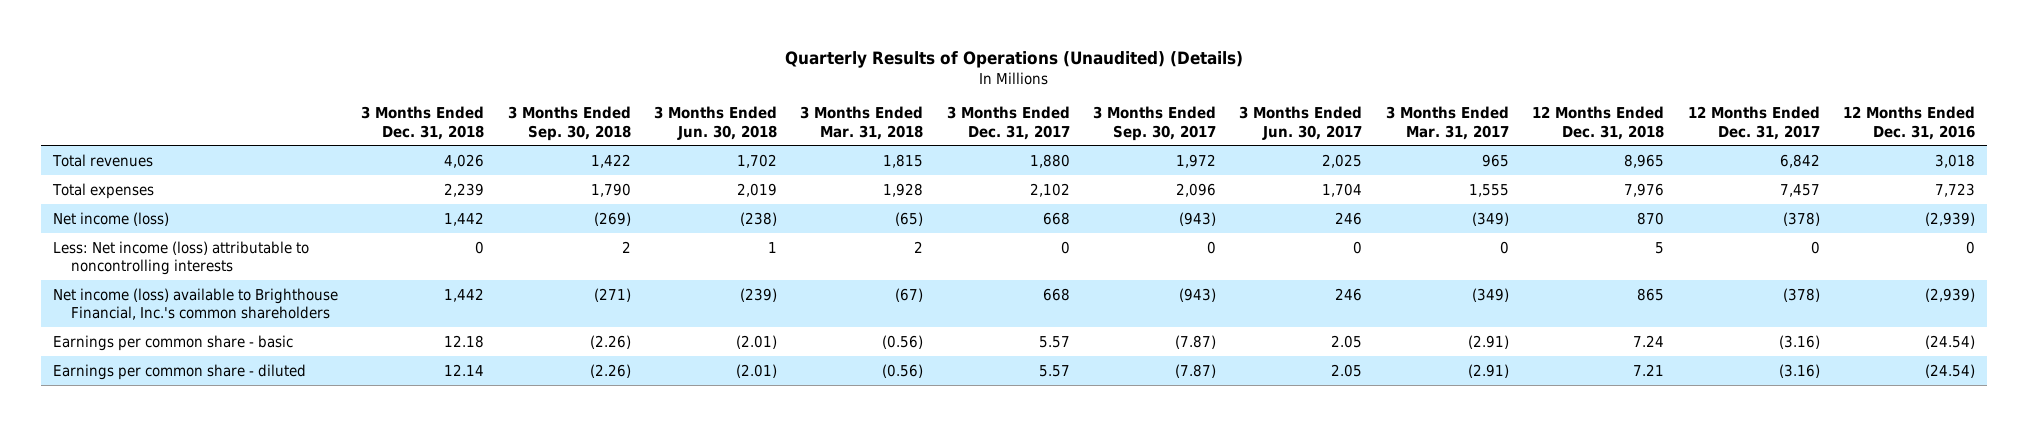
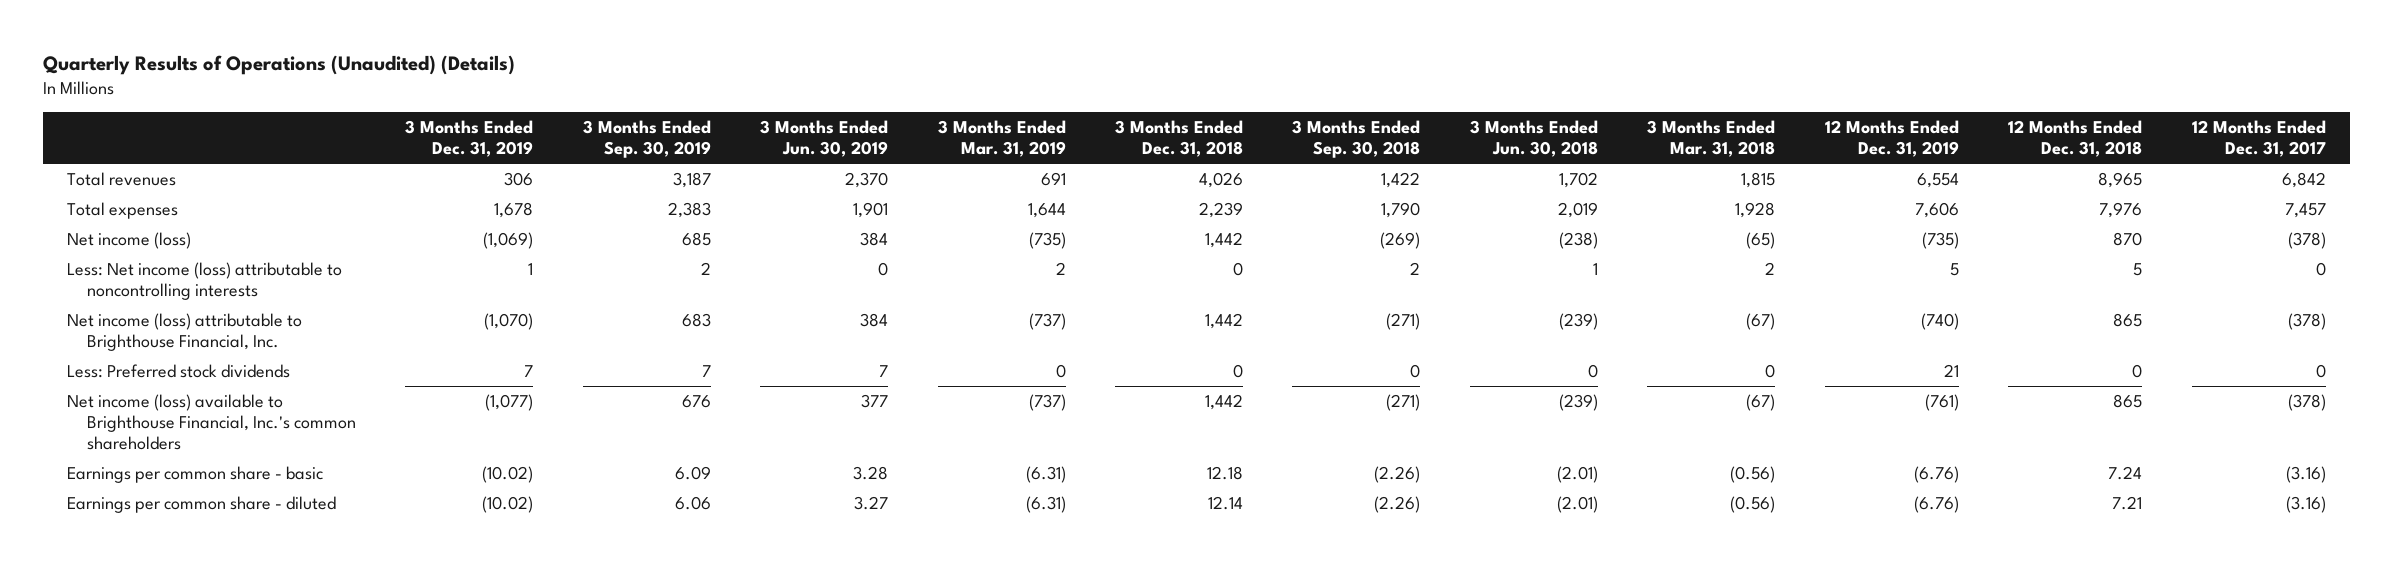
[946,105,1070,140] 3 Months Ended Dec. 31, 2017 -> none
[1093,105,1217,141] 3 Months Ended Sep. 30, 2017 -> none
[1239,105,1363,140] 3 Months Ended Jun. 30, 2017 -> none
[1385,105,1509,140] 3 Months Ended Mar. 31, 2017 -> none
[1842,105,1975,140] 12 Months Ended Dec. 31, 2016 -> none
none -> [405,119,534,158] 3 Months Ended Dec. 31, 2019
none -> [582,119,711,159] 3 Months Ended Sep. 30, 2019
none -> [760,119,889,158] 3 Months Ended Jun. 30, 2019
none -> [937,119,1066,158] 3 Months Ended Mar. 31, 2019
none -> [1824,119,1959,158] 12 Months Ended Dec. 31, 2019
none -> [67,312,303,352] Net income (loss) attributable to Brighthouse Financial, Inc.
none -> [67,363,291,378] Less: Preferred stock dividends

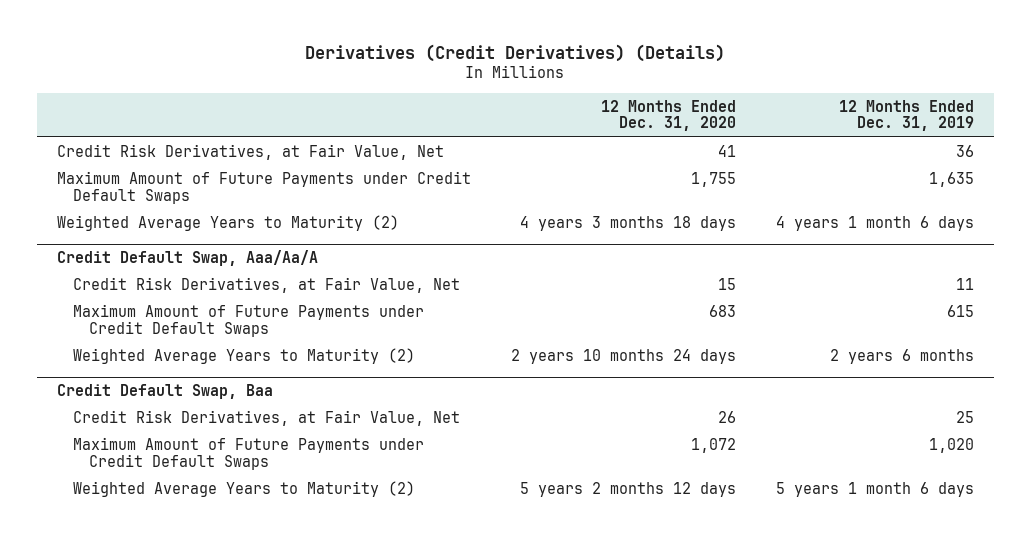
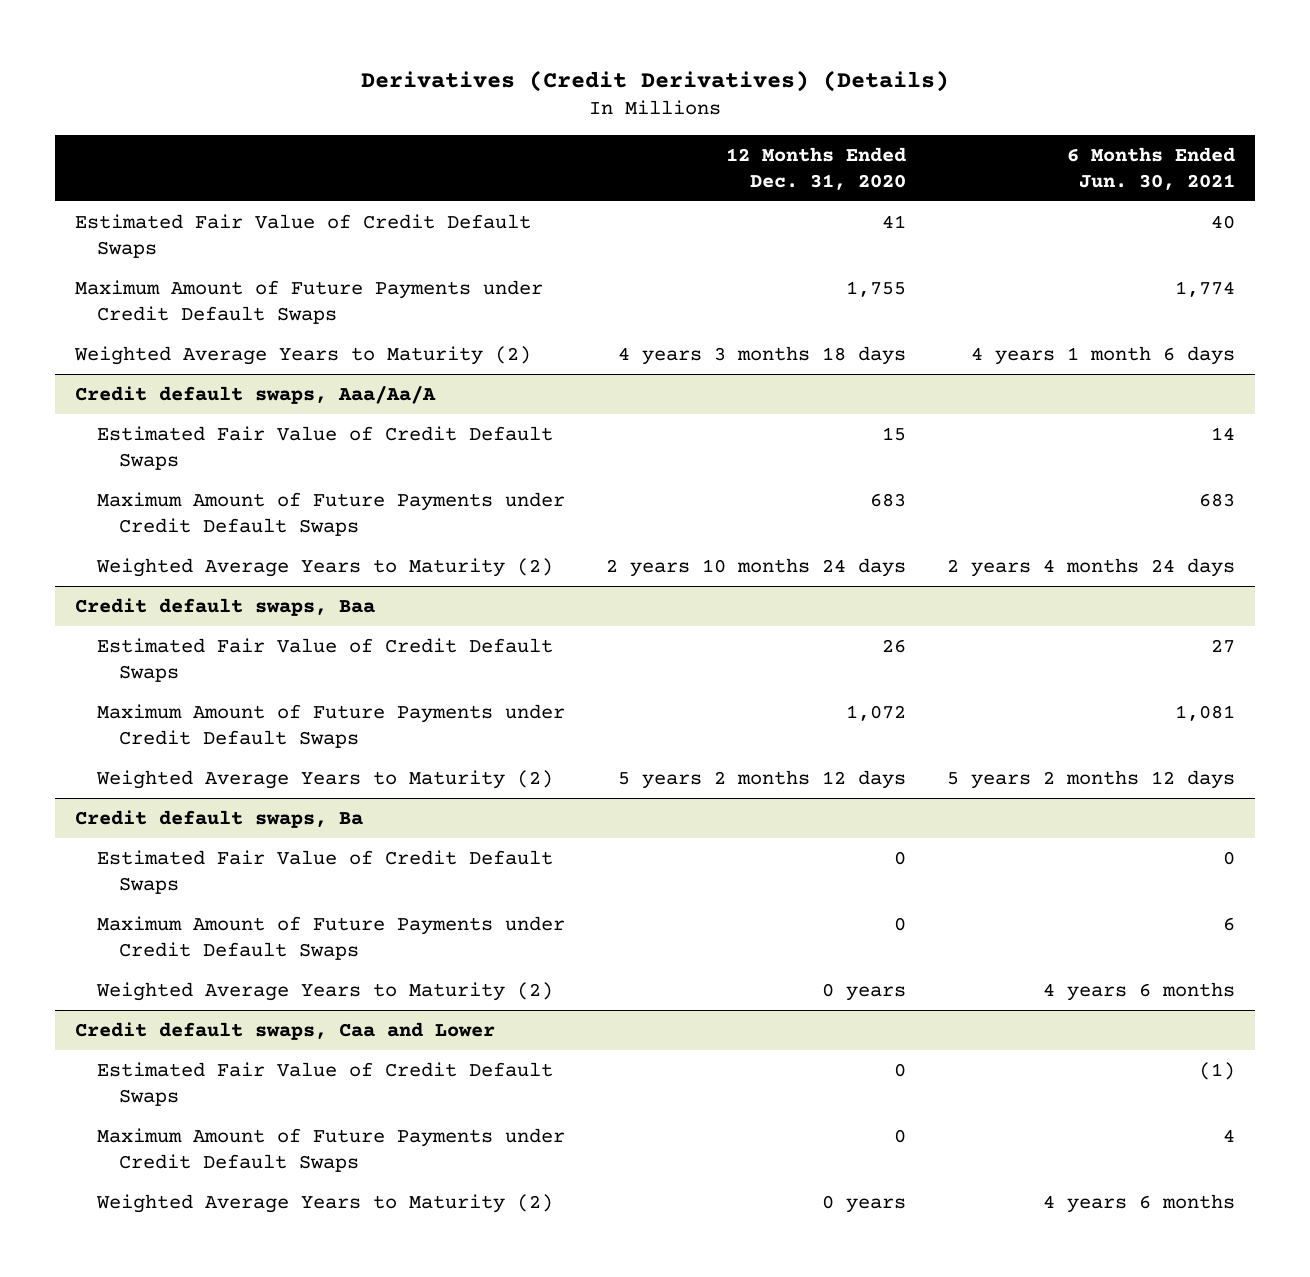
[838,99,974,132] 12 Months Ended Dec. 31, 2019 -> none
none -> [1066,146,1235,190] 6 Months Ended Jun. 30, 2021
[56,143,444,160] Credit Risk Derivatives, at Fair Value, Net -> [75,213,532,258] Estimated Fair Value of Credit Default Swaps
[56,250,318,267] Credit Default Swap, Aaa/Aa/A -> [75,385,437,404] Credit default swaps, Aaa/Aa/A
[72,276,460,293] Credit Risk Derivatives, at Fair Value, Net -> [97,425,554,470] Estimated Fair Value of Credit Default Swaps
[56,384,273,400] Credit Default Swap, Baa -> [75,597,376,616] Credit default swaps, Baa
[72,409,460,426] Credit Risk Derivatives, at Fair Value, Net -> [97,637,554,682] Estimated Fair Value of Credit Default Swaps
none -> [75,809,364,828] Credit default swaps, Ba
none -> [97,849,554,894] Estimated Fair Value of Credit Default Swaps
none -> [97,915,566,960] Maximum Amount of Future Payments under Credit Default Swaps
none -> [96,981,554,1001] Weighted Average Years to Maturity (2)
none -> [75,1021,496,1040] Credit default swaps, Caa and Lower
none -> [97,1061,554,1106] Estimated Fair Value of Credit Default Swaps
none -> [97,1127,566,1172] Maximum Amount of Future Payments under Credit Default Swaps
none -> [96,1193,554,1213] Weighted Average Years to Maturity (2)

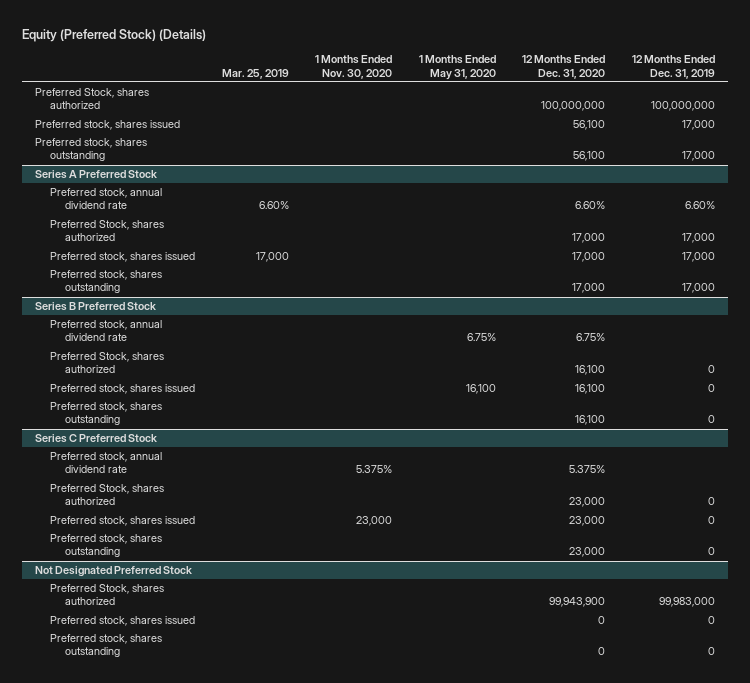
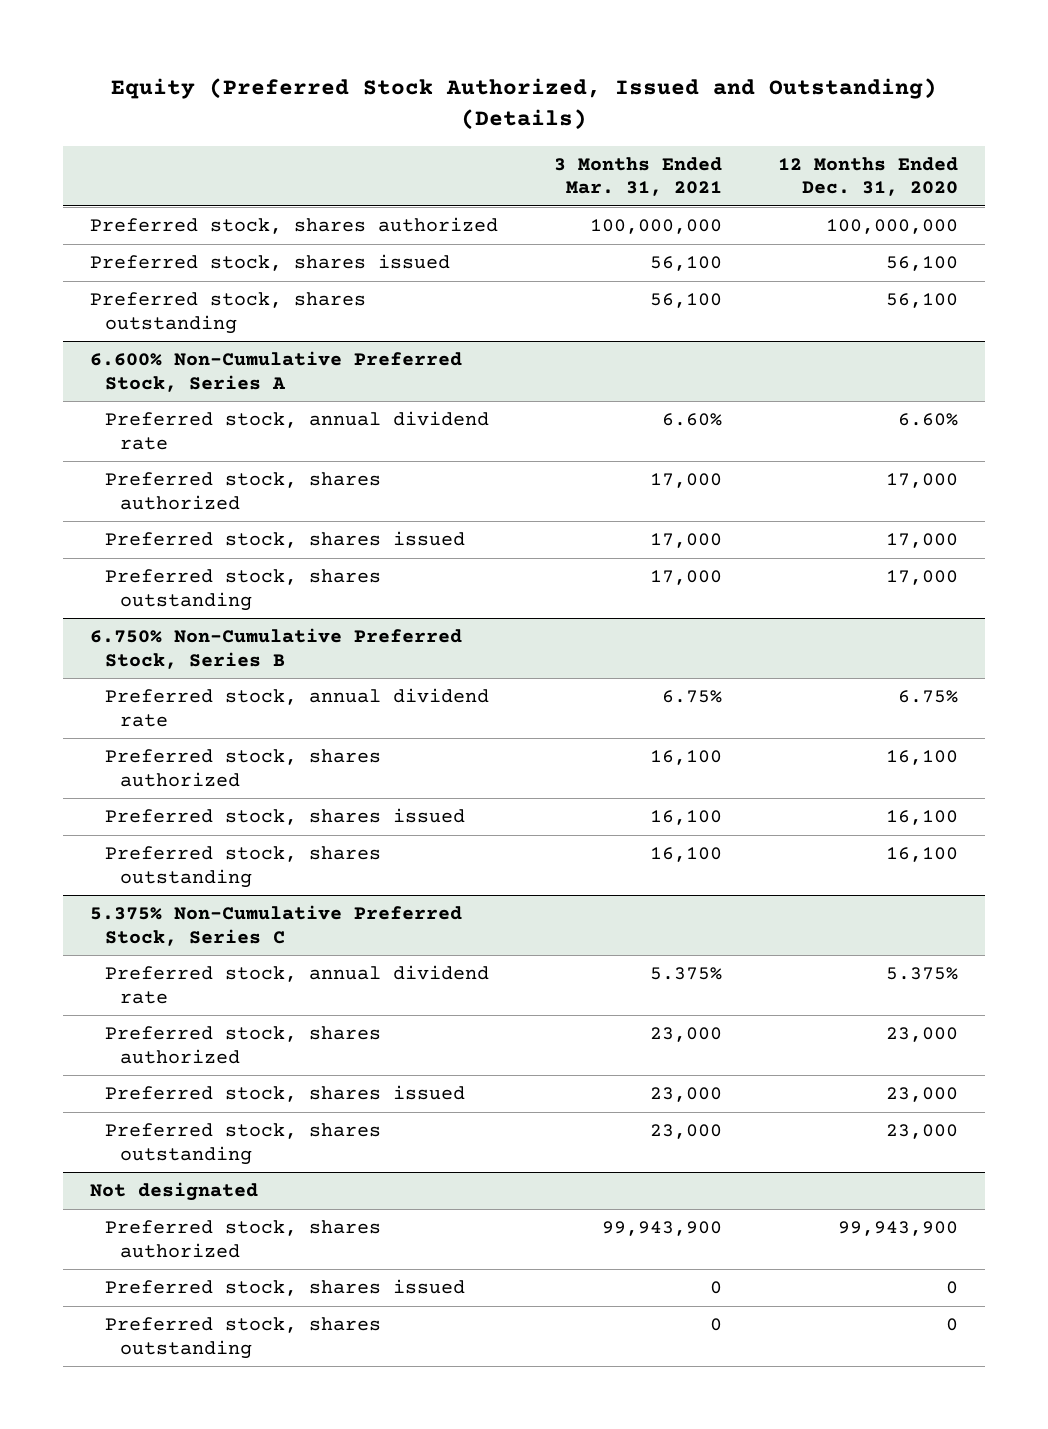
[22,29,207,43] Equity (Preferred Stock) (Details) -> [111,78,938,131] Equity (Preferred Stock Authorized, Issued and Outstanding) (Details)
[221,68,289,79] Mar. 25, 2019 -> none
[315,55,393,79] 1 Months Ended Nov. 30, 2020 -> none
[418,55,496,80] 1 Months Ended May 31, 2020 -> none
[631,55,715,79] 12 Months Ended Dec. 31, 2019 -> none
none -> [554,156,723,197] 3 Months Ended Mar. 31, 2021
[35,88,150,110] Preferred Stock, shares authorized -> [90,217,499,235] Preferred stock, shares authorized
[35,170,158,180] Series A Preferred Stock -> [90,351,463,392] 6.600% Non-Cumulative Preferred Stock, Series A
[50,220,165,242] Preferred Stock, shares authorized -> [105,472,382,510] Preferred stock, shares authorized
[35,302,157,312] Series B Preferred Stock -> [90,628,463,669] 6.750% Non-Cumulative Preferred Stock, Series B
[50,352,165,374] Preferred Stock, shares authorized -> [105,749,382,787] Preferred stock, shares authorized
[35,434,158,444] Series C Preferred Stock -> [90,905,463,946] 5.375% Non-Cumulative Preferred Stock, Series C
[50,484,165,506] Preferred Stock, shares authorized -> [105,1026,382,1064] Preferred stock, shares authorized
[35,566,193,578] Not Designated Preferred Stock -> [90,1182,259,1202] Not designated
[50,584,165,606] Preferred Stock, shares authorized -> [105,1220,382,1258] Preferred stock, shares authorized

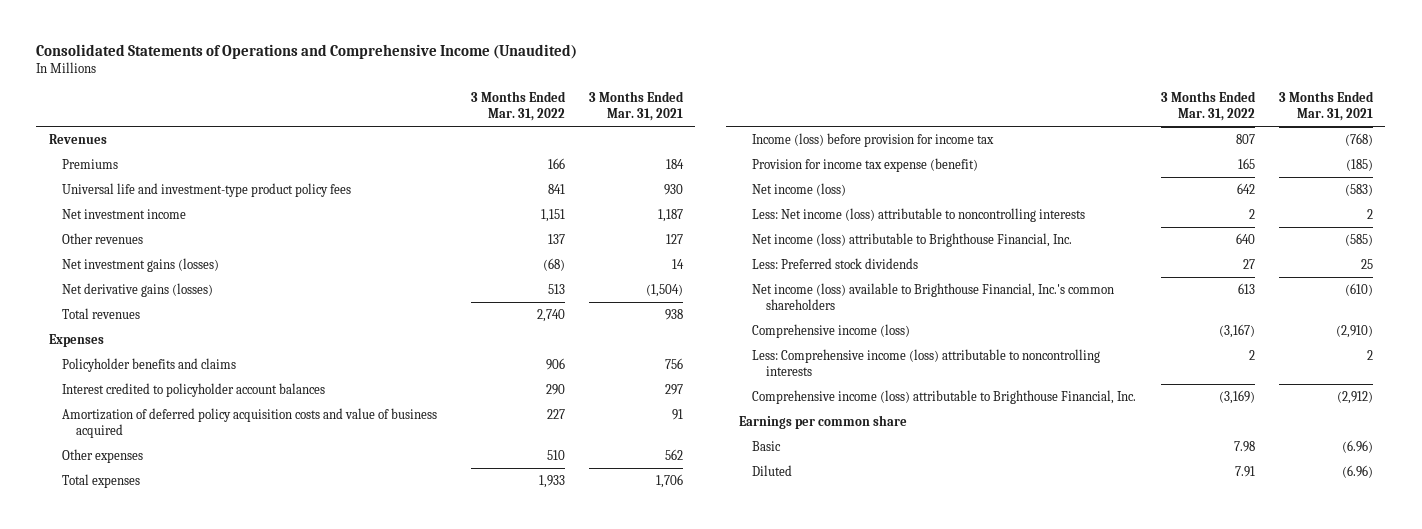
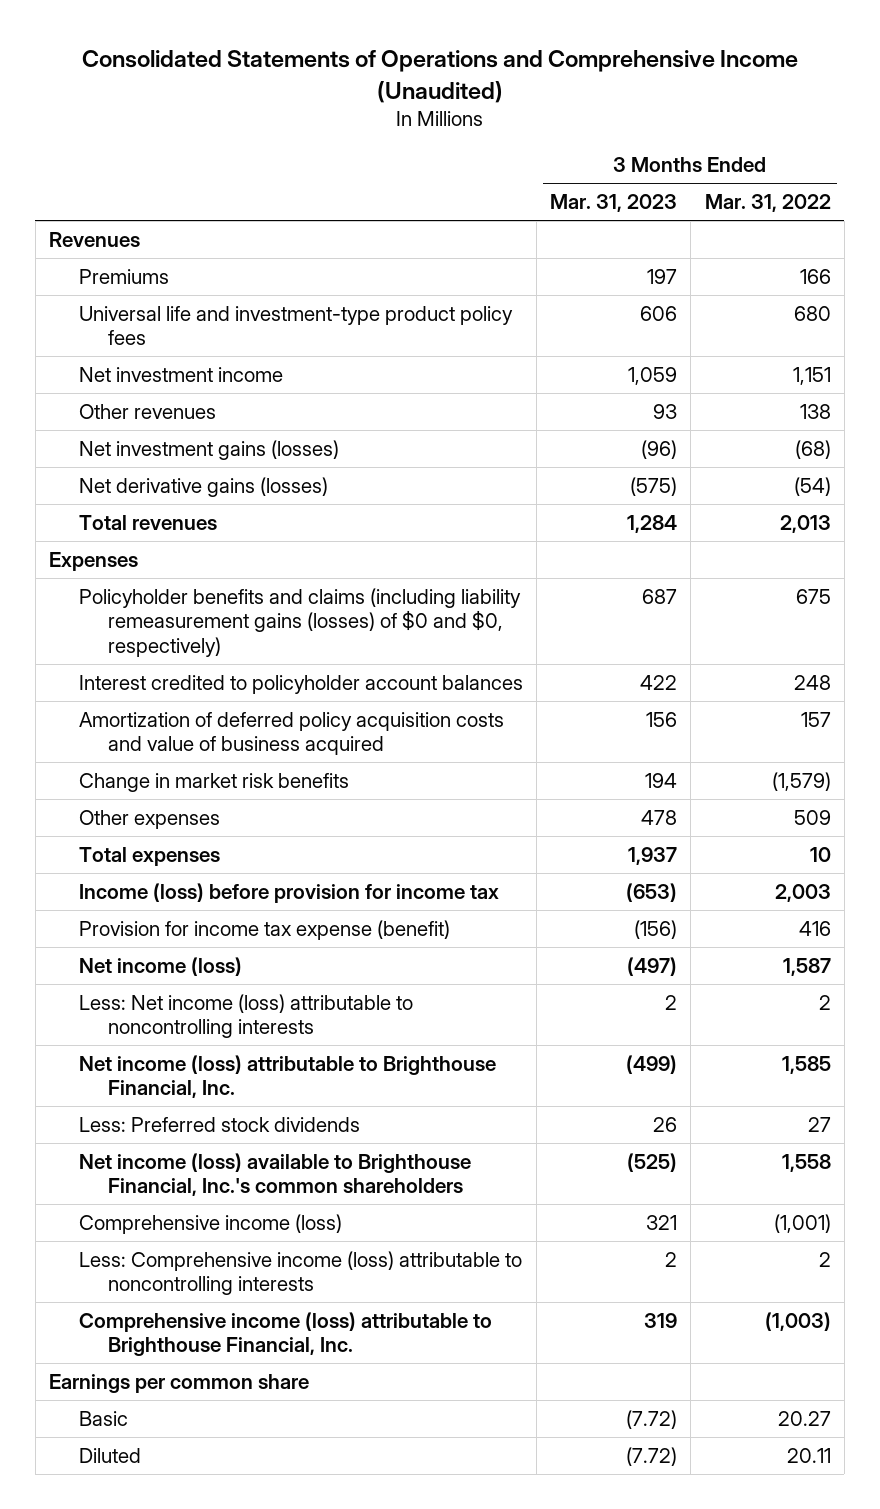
[588,90,684,121] 3 Months Ended Mar. 31, 2021 -> none
none -> [550,193,678,212] Mar. 31, 2023
[547,183,565,194] 841 -> [793,305,831,321] 680
[547,233,565,244] 137 -> [799,403,831,419] 138
[547,283,565,294] 513 -> [793,476,831,496] (54)
[536,308,565,322] 2,740 -> [779,514,831,533] 2,013
[62,357,237,372] Policyholder benefits and claims -> [78,587,521,657] Policyholder benefits and claims (including liability remeasurement gains (losses) of $0 and $0, respectively)
[545,357,565,370] 906 -> [795,588,831,604] 675
[545,383,565,395] 290 -> [793,674,831,690] 248
[546,408,565,419] 227 -> [800,711,831,727] 157
none -> [78,772,349,792] Change in market risk benefits
[546,449,565,460] 510 -> [793,809,831,825] 509
[538,474,565,488] 1,933 -> [809,846,831,862] 10
[1235,133,1255,144] 807 -> [774,883,831,902] 2,003
[1237,157,1255,169] 165 -> [798,920,831,936] 416
[1236,182,1255,194] 642 -> [782,957,831,976] 1,587
[1235,232,1255,244] 640 -> [781,1055,831,1074] 1,585
[1237,282,1255,294] 613 -> [781,1153,831,1172] 1,558
[1218,323,1255,338] (3,167) -> [773,1213,831,1233] (1,001)
[1218,389,1255,404] (3,169) -> [764,1311,831,1331] (1,003)
[1233,440,1255,452] 7.98 -> [777,1410,831,1426] 20.27
[1234,465,1255,477] 7.91 -> [786,1447,831,1463] 20.11

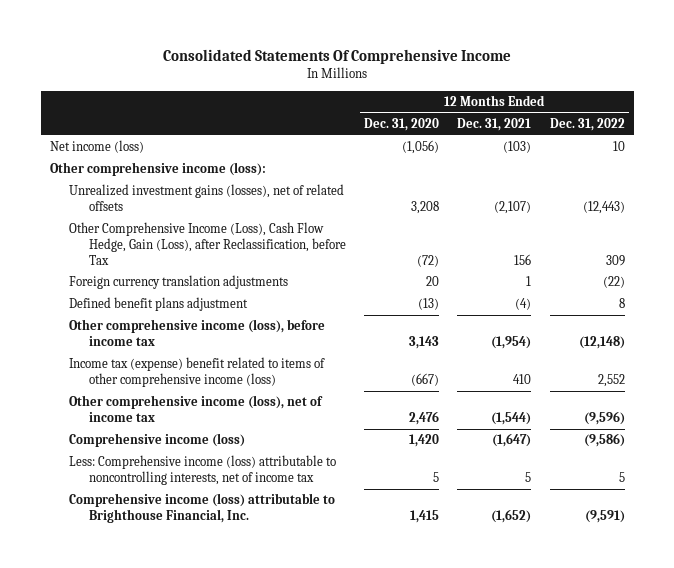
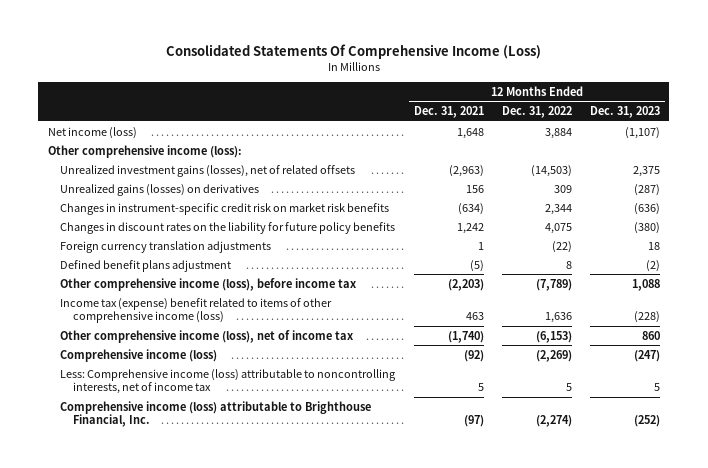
[163,48,512,64] Consolidated Statements Of Comprehensive Income -> [165,43,541,59] Consolidated Statements Of Comprehensive Income (Loss)
[364,117,440,131] Dec. 31, 2020 -> none
none -> [590,106,661,119] Dec. 31, 2023
[503,141,532,154] (103) -> [456,127,484,139] 1,648
[612,141,625,152] 10 -> [544,127,572,139] 3,884
[494,200,532,214] (2,107) -> [448,164,484,177] (2,963)
[582,200,625,214] (12,443) -> [530,164,572,177] (14,503)
[69,222,347,265] Other Comprehensive Income (Loss), Cash Flow Hedge, Gain (Loss), after Reclassification, before Tax -> [60,183,260,196] Unrealized gains (losses) on derivatives
none -> [60,202,390,215] Changes in instrument-specific credit risk on market risk benefits
none -> [60,221,396,234] Changes in discount rates on the liability for future policy benefits
[515,298,532,311] (4) -> [469,259,484,272] (5)
[491,335,532,349] (1,954) -> [447,278,484,291] (2,203)
[578,335,625,349] (12,148) -> [535,278,572,291] (7,789)
[513,373,532,384] 410 -> [465,312,484,321] 463
[597,373,625,387] 2,552 -> [544,312,572,324] 1,636
[491,411,532,425] (1,544) -> [447,330,484,343] (1,740)
[583,410,625,425] (9,596) -> [535,330,572,343] (6,153)
[492,433,532,448] (1,647) -> [463,349,484,362] (92)
[583,433,625,448] (9,586) -> [535,349,572,362] (2,269)
[491,508,532,523] (1,652) -> [463,415,484,428] (97)
[584,509,625,523] (9,591) -> [535,415,572,428] (2,274)

